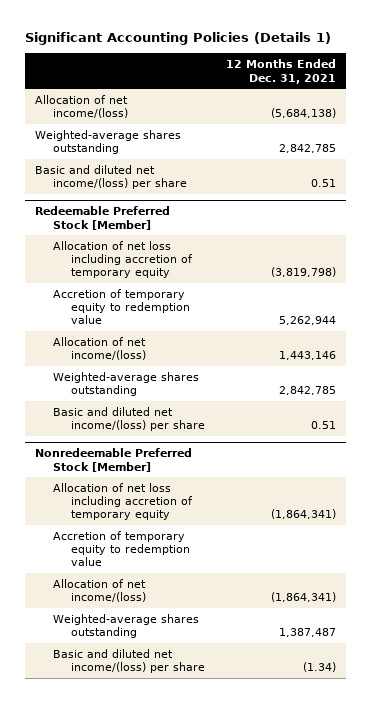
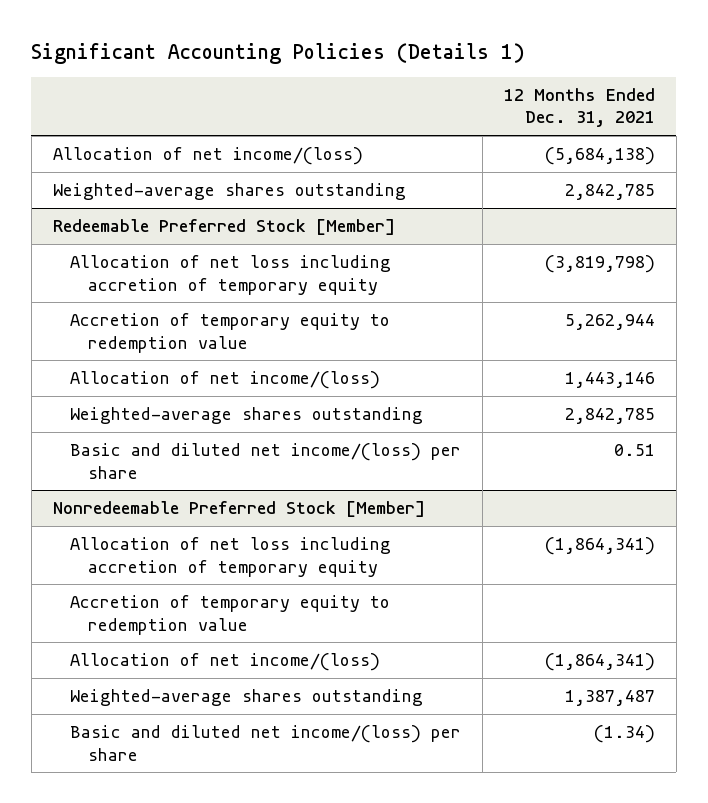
[35,164,188,190] Basic and diluted net income/(loss) per share -> none

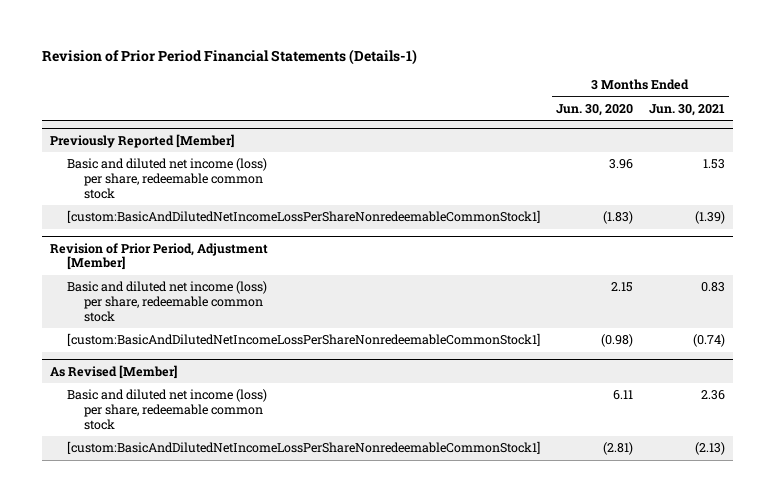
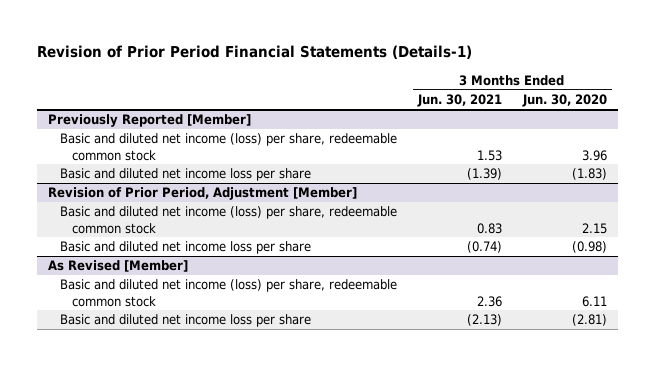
[66,210,540,224] [custom:BasicAndDilutedNetIncomeLossPerShareNonredeemableCommonStock1] -> [59,168,311,182] Basic and diluted net income loss per share
[66,333,540,347] [custom:BasicAndDilutedNetIncomeLossPerShareNonredeemableCommonStock1] -> [59,241,311,255] Basic and diluted net income loss per share
[66,441,540,455] [custom:BasicAndDilutedNetIncomeLossPerShareNonredeemableCommonStock1] -> [59,314,311,328] Basic and diluted net income loss per share

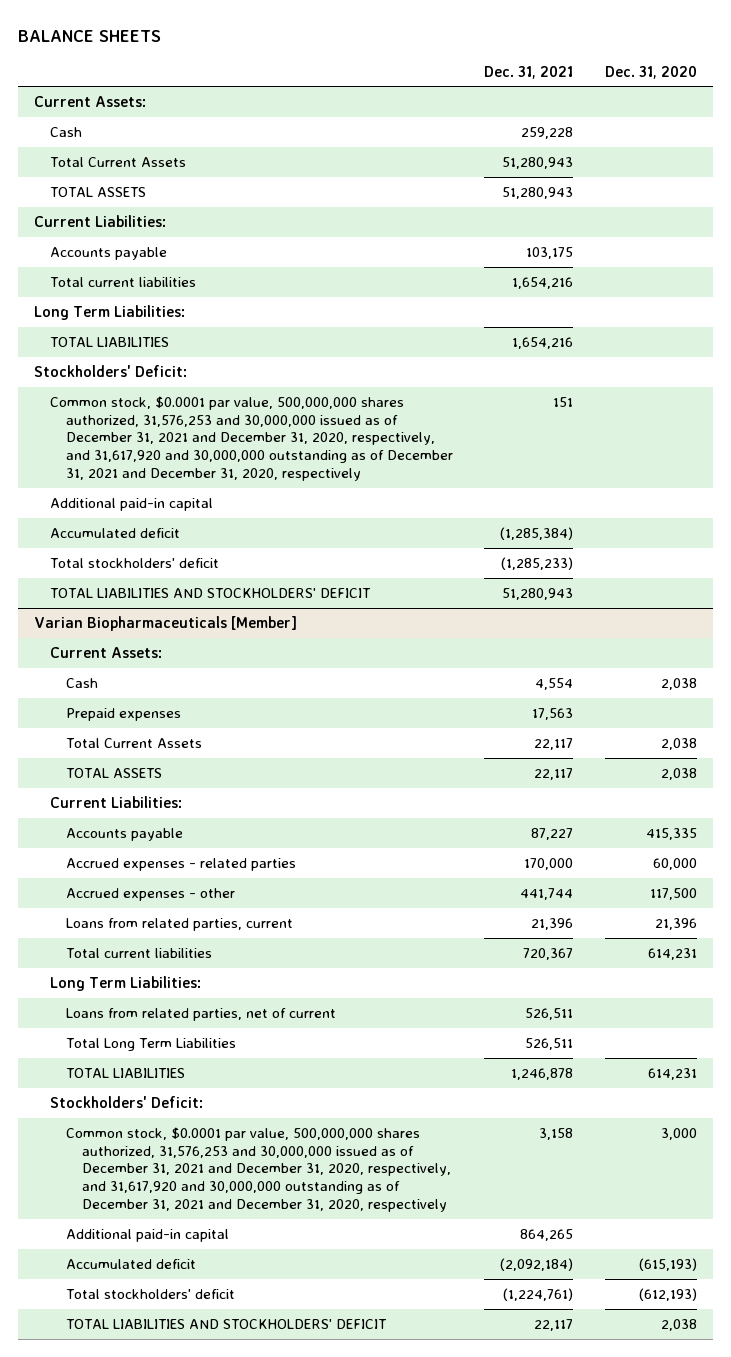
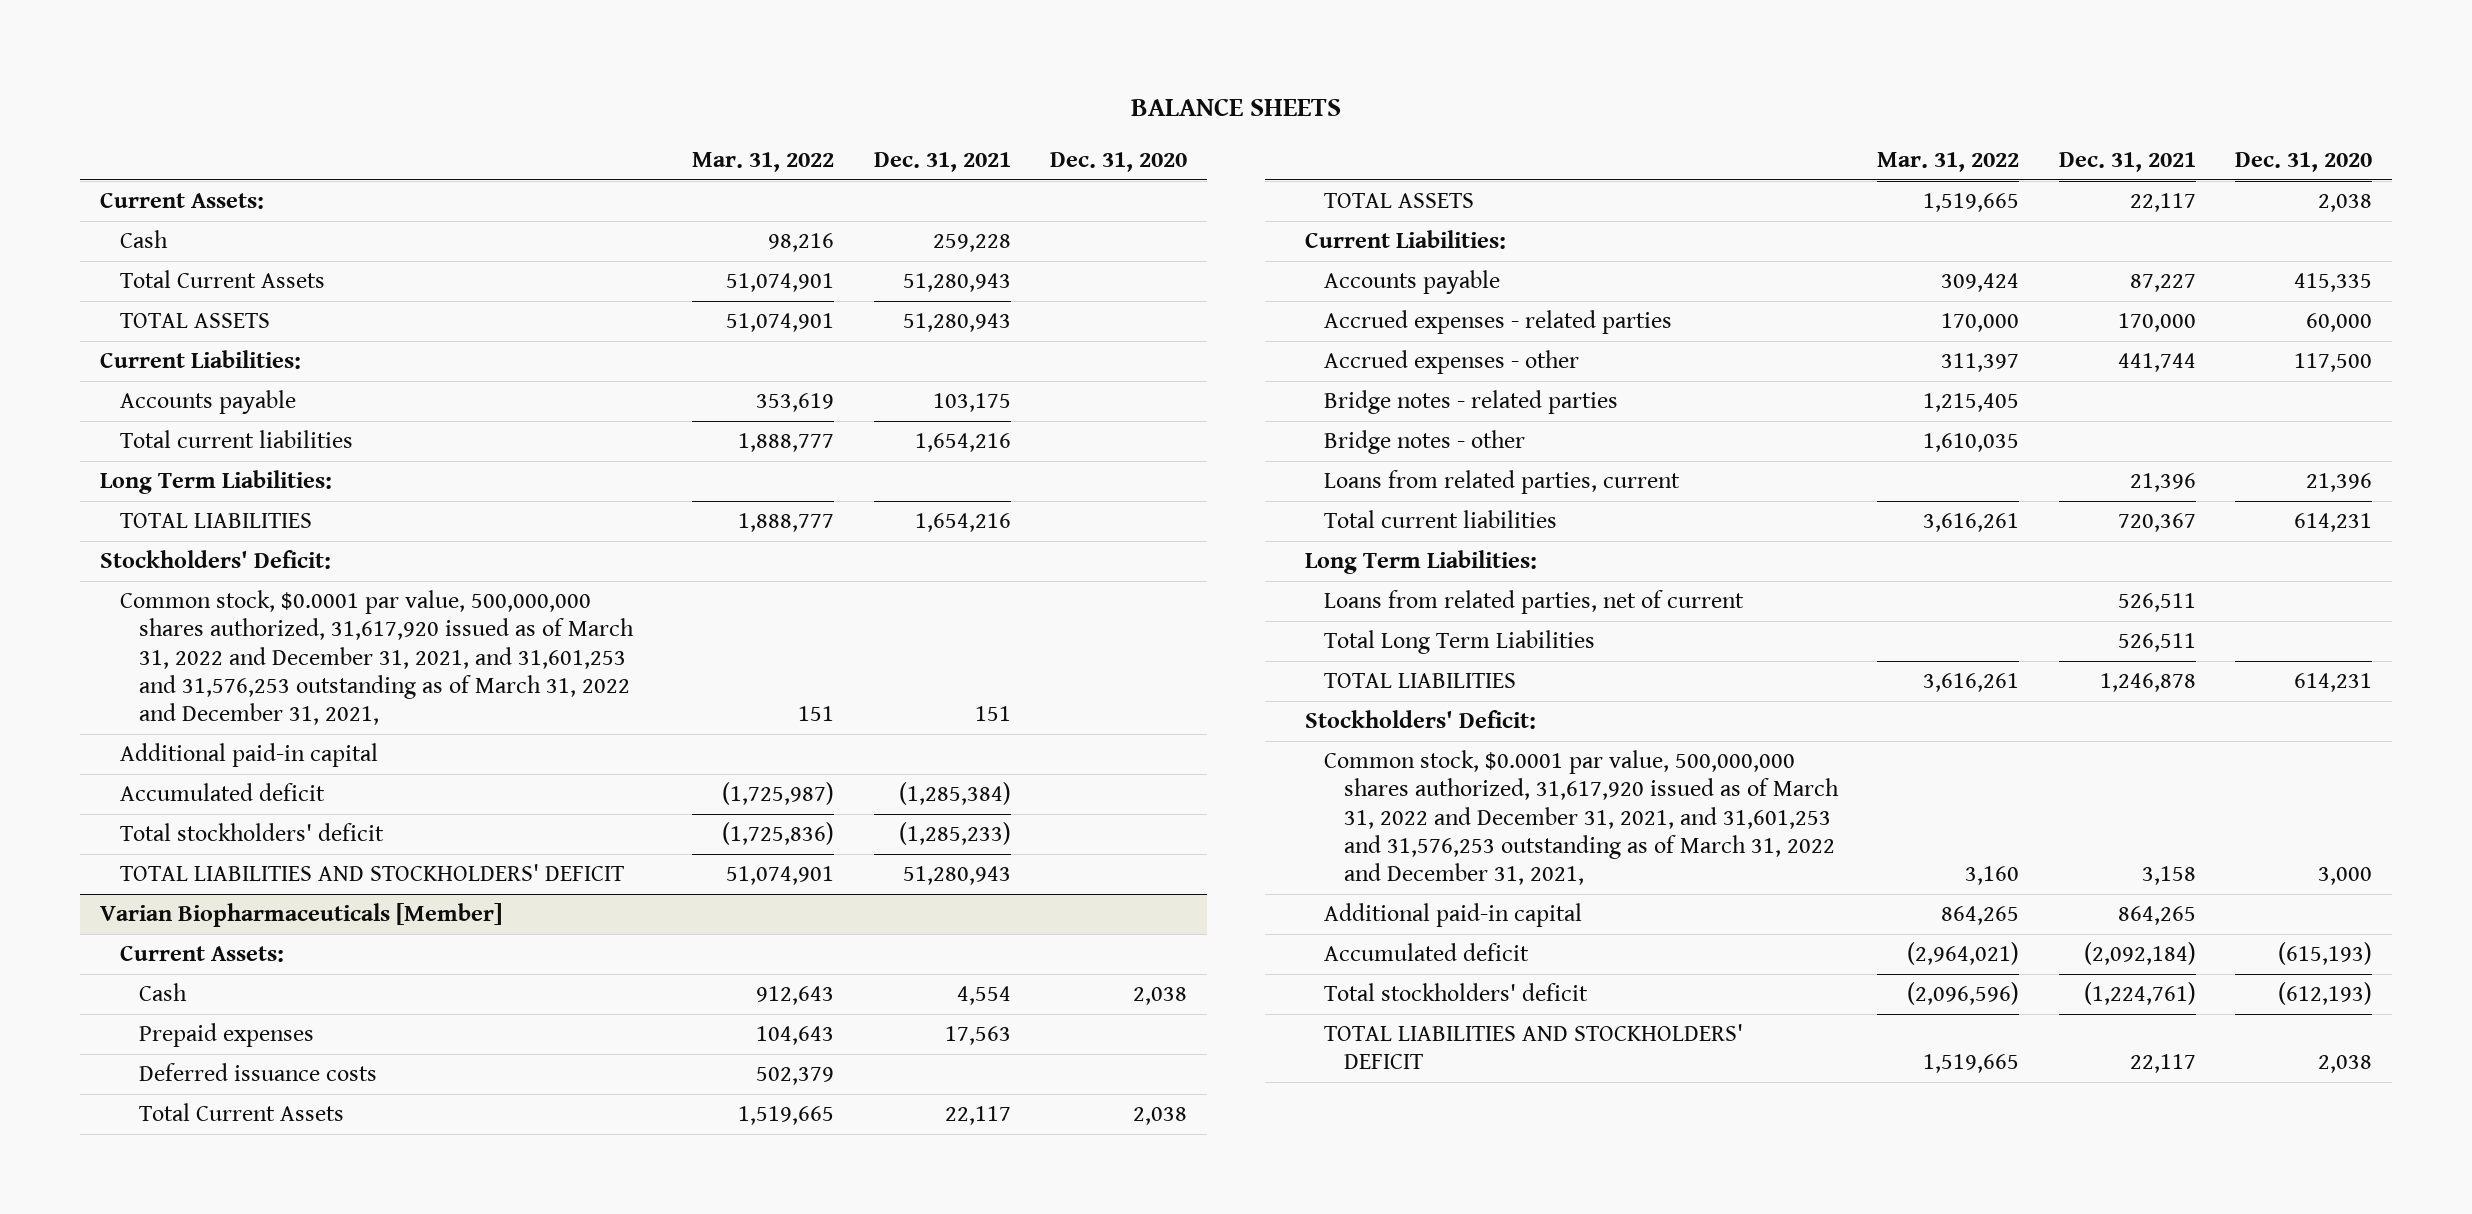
none -> [692,151,835,172] Mar. 31, 2022
[49,395,453,481] Common stock, $0.0001 par value, 500,000,000 shares authorized, 31,576,253 and 30,000,000 issued as of December 31, 2021 and December 31, 2020, respectively, and 31,617,920 and 30,000,000 outstanding as of December 31, 2021 and December 31, 2020, respectively -> [119,590,635,725] Common stock, $0.0001 par value, 500,000,000 shares authorized, 31,617,920 issued as of March 31, 2022 and December 31, 2021, and 31,601,253 and 31,576,253 outstanding as of March 31, 2022 and December 31, 2021,
none -> [139,1063,378,1082] Deferred issuance costs
none -> [1324,390,1619,415] Bridge notes - related parties
none -> [1324,430,1526,455] Bridge notes - other
[65,1126,451,1212] Common stock, $0.0001 par value, 500,000,000 shares authorized, 31,576,253 and 30,000,000 issued as of December 31, 2021 and December 31, 2020, respectively, and 31,617,920 and 30,000,000 outstanding as of December 31, 2021 and December 31, 2020, respectively -> [1324,750,1840,885] Common stock, $0.0001 par value, 500,000,000 shares authorized, 31,617,920 issued as of March 31, 2022 and December 31, 2021, and 31,601,253 and 31,576,253 outstanding as of March 31, 2022 and December 31, 2021,

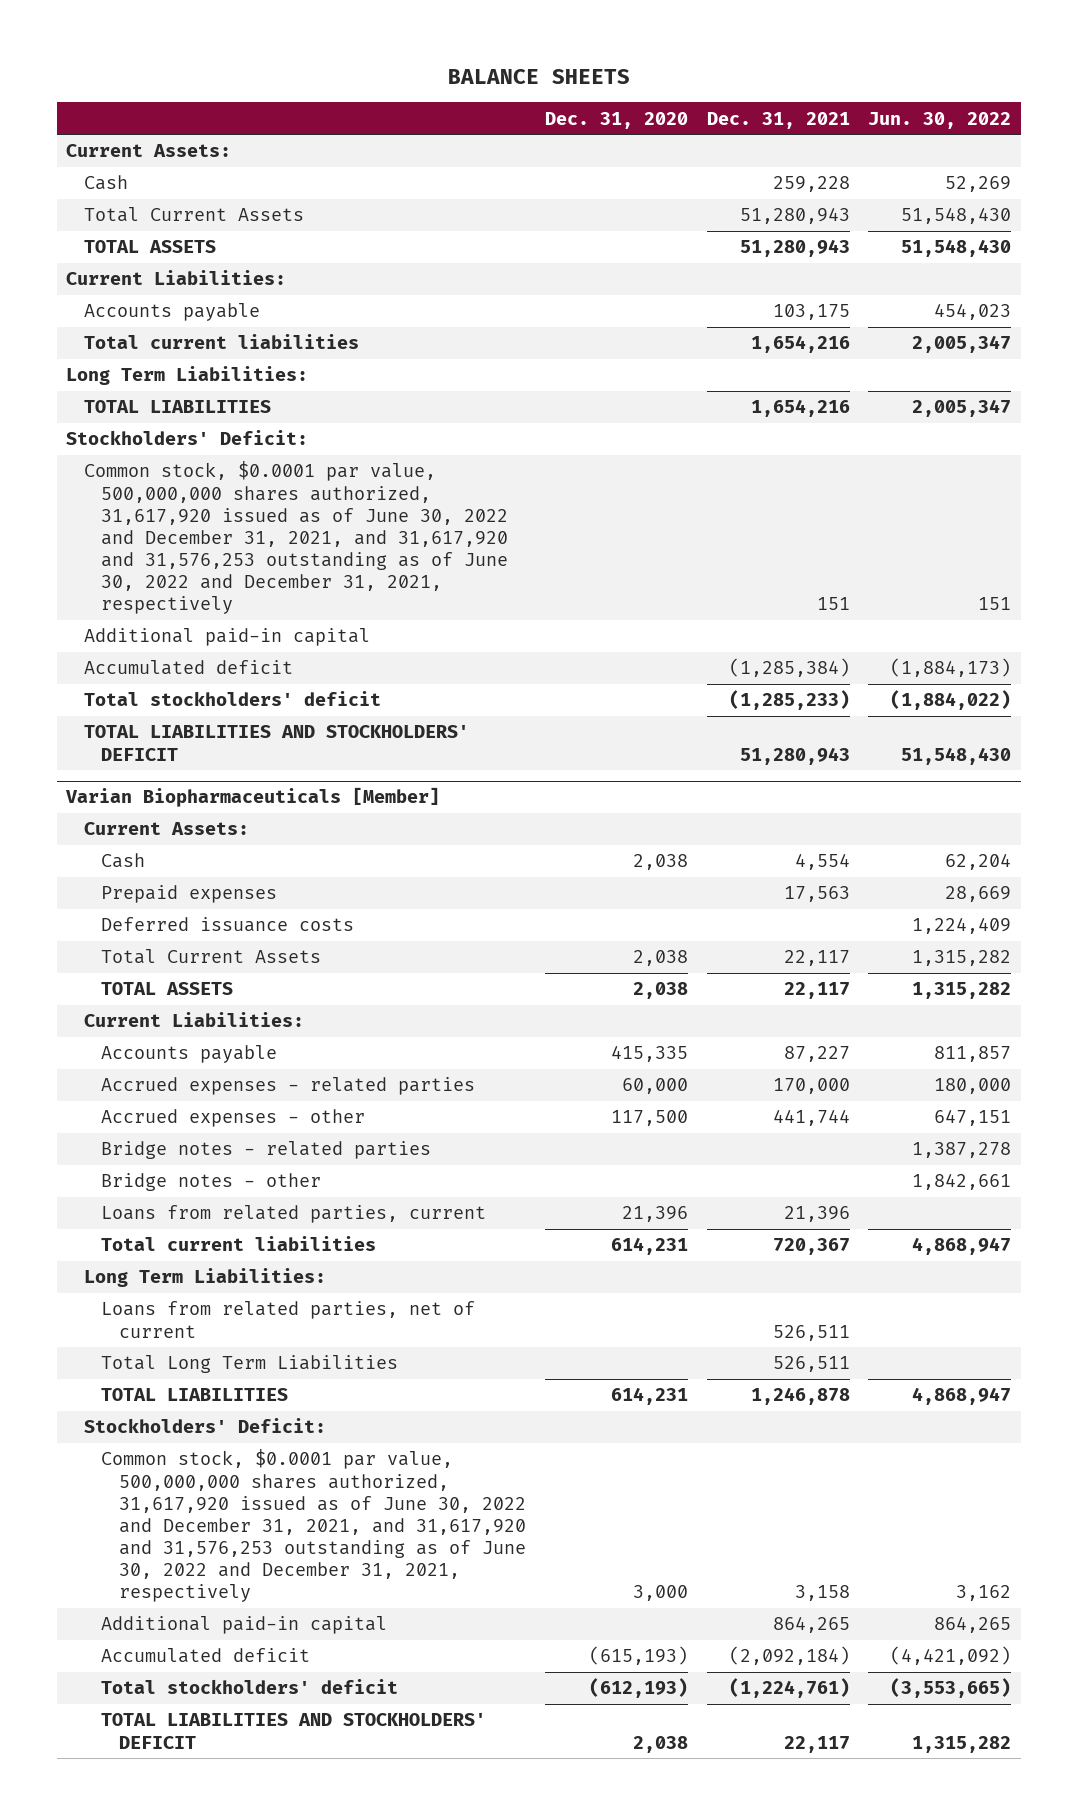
[692,151,835,172] Mar. 31, 2022 -> none
none -> [868,111,1012,129] Jun. 30, 2022
[119,590,635,725] Common stock, $0.0001 par value, 500,000,000 shares authorized, 31,617,920 issued as of March 31, 2022 and December 31, 2021, and 31,601,253 and 31,576,253 outstanding as of March 31, 2022 and December 31, 2021, -> [83,461,509,615] Common stock, $0.0001 par value, 500,000,000 shares authorized, 31,617,920 issued as of June 30, 2022 and December 31, 2021, and 31,617,920 and 31,576,253 outstanding as of June 30, 2022 and December 31, 2021, respectively
[1324,750,1840,885] Common stock, $0.0001 par value, 500,000,000 shares authorized, 31,617,920 issued as of March 31, 2022 and December 31, 2021, and 31,601,253 and 31,576,253 outstanding as of March 31, 2022 and December 31, 2021, -> [101,1449,527,1603] Common stock, $0.0001 par value, 500,000,000 shares authorized, 31,617,920 issued as of June 30, 2022 and December 31, 2021, and 31,617,920 and 31,576,253 outstanding as of June 30, 2022 and December 31, 2021, respectively

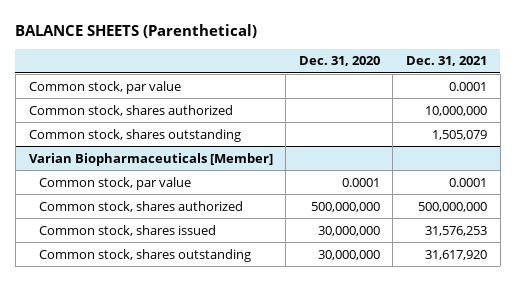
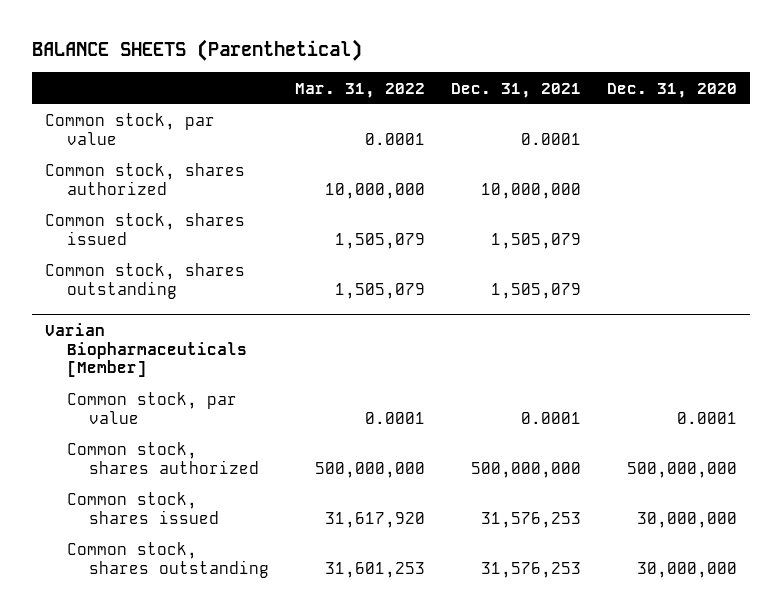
none -> [295,82,426,98] Mar. 31, 2022
none -> [44,213,245,246] Common stock, shares issued
[425,249,488,260] 31,617,920 -> [481,562,582,579] 31,576,253

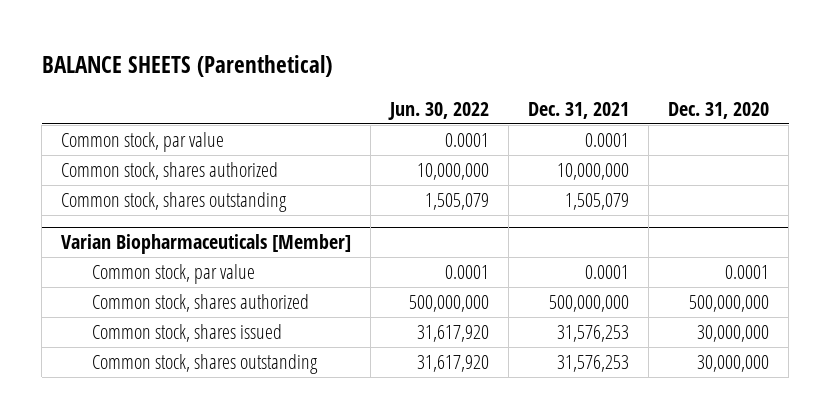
[295,82,426,98] Mar. 31, 2022 -> none
none -> [388,101,490,120] Jun. 30, 2022
[44,213,245,246] Common stock, shares issued -> none

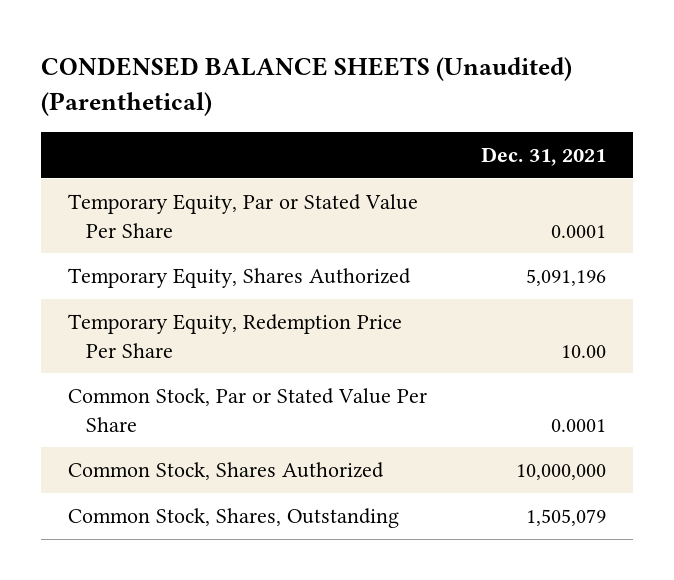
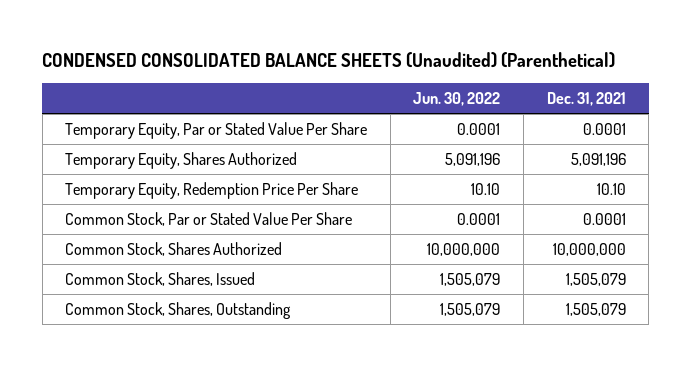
[40,57,572,116] CONDENSED BALANCE SHEETS (Unaudited) (Parenthetical) -> [42,52,616,69] CONDENSED CONSOLIDATED BALANCE SHEETS (Unaudited) (Parenthetical)
none -> [413,92,501,107] Jun. 30, 2022
[560,344,606,358] 10.00 -> [596,182,626,195] 10.10
none -> [65,271,256,286] Common Stock, Shares, Issued

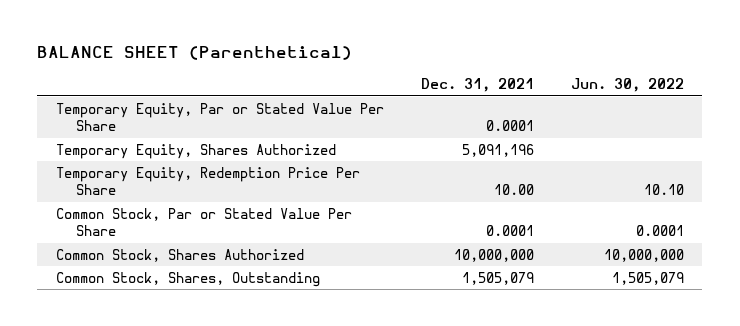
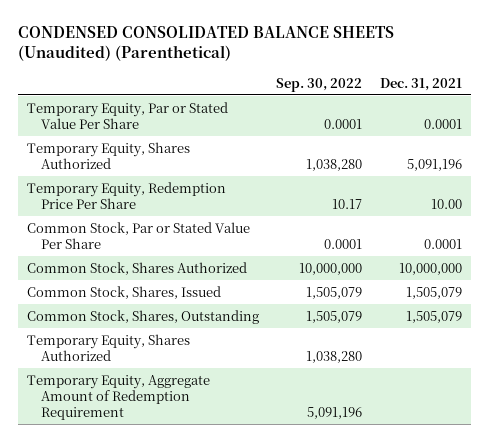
[37,46,353,61] BALANCE SHEET (Parenthetical) -> [17,25,394,62] CONDENSED CONSOLIDATED BALANCE SHEETS (Unaudited) (Parenthetical)
[570,77,684,92] Jun. 30, 2022 -> none
none -> [276,77,363,92] Sep. 30, 2022
none -> [26,285,221,299] Common Stock, Shares, Issued
none -> [26,333,190,361] Temporary Equity, Shares Authorized
none -> [26,374,210,420] Temporary Equity, Aggregate Amount of Redemption Requirement

